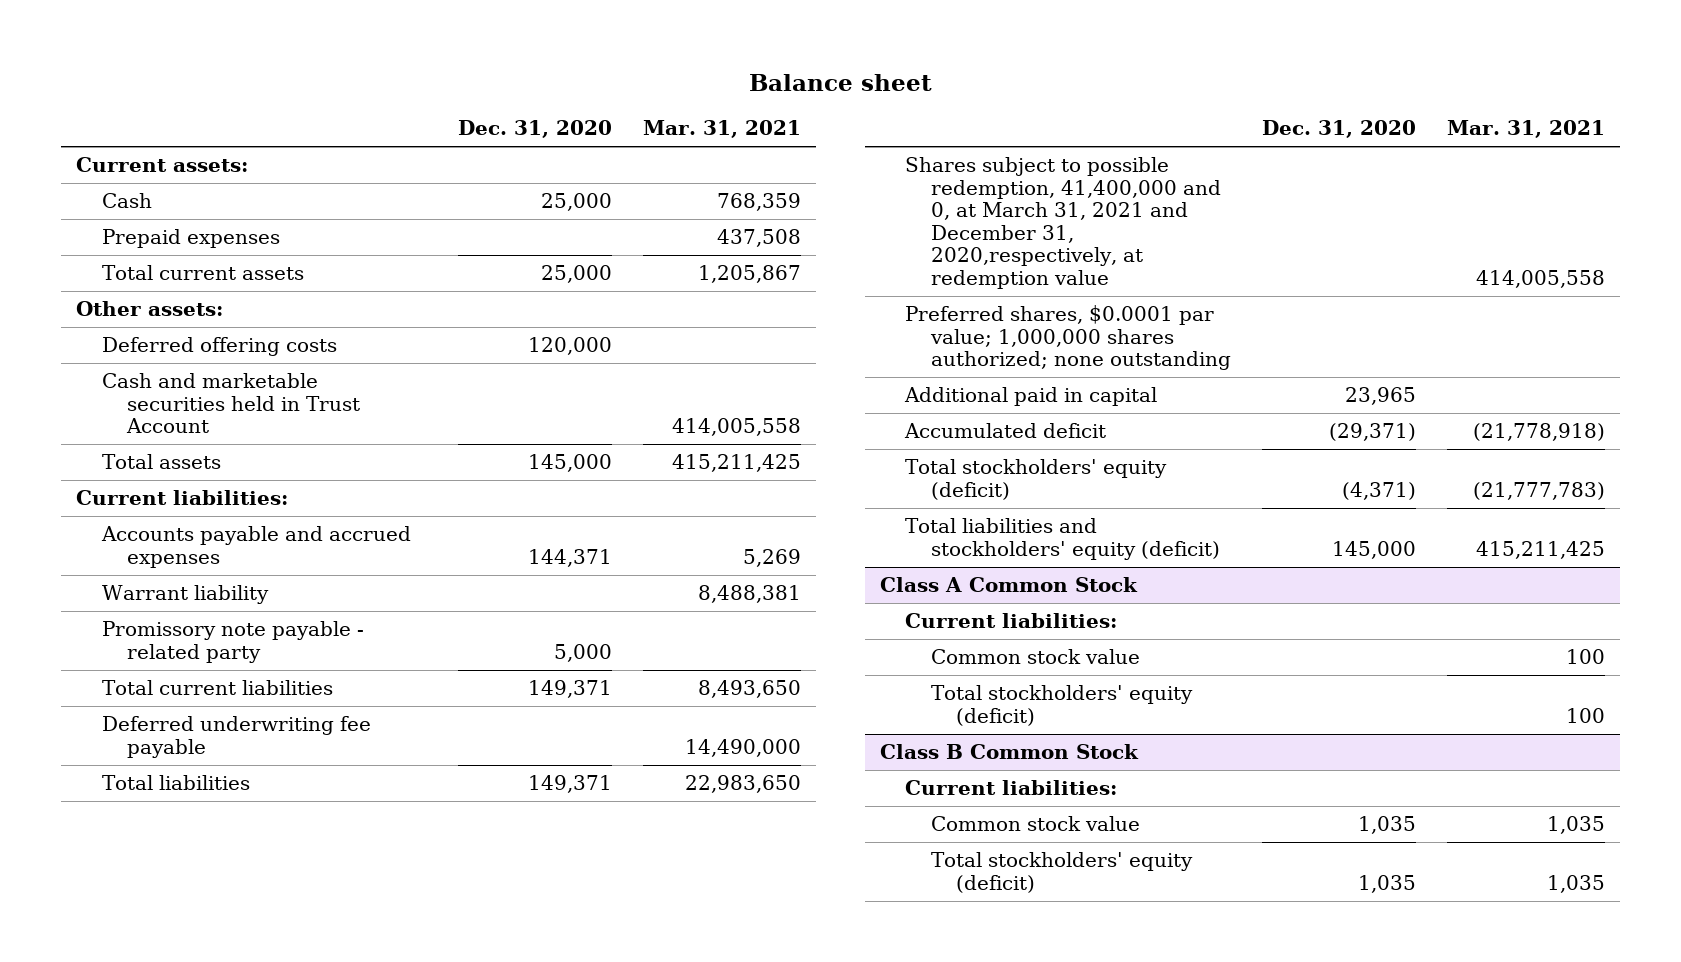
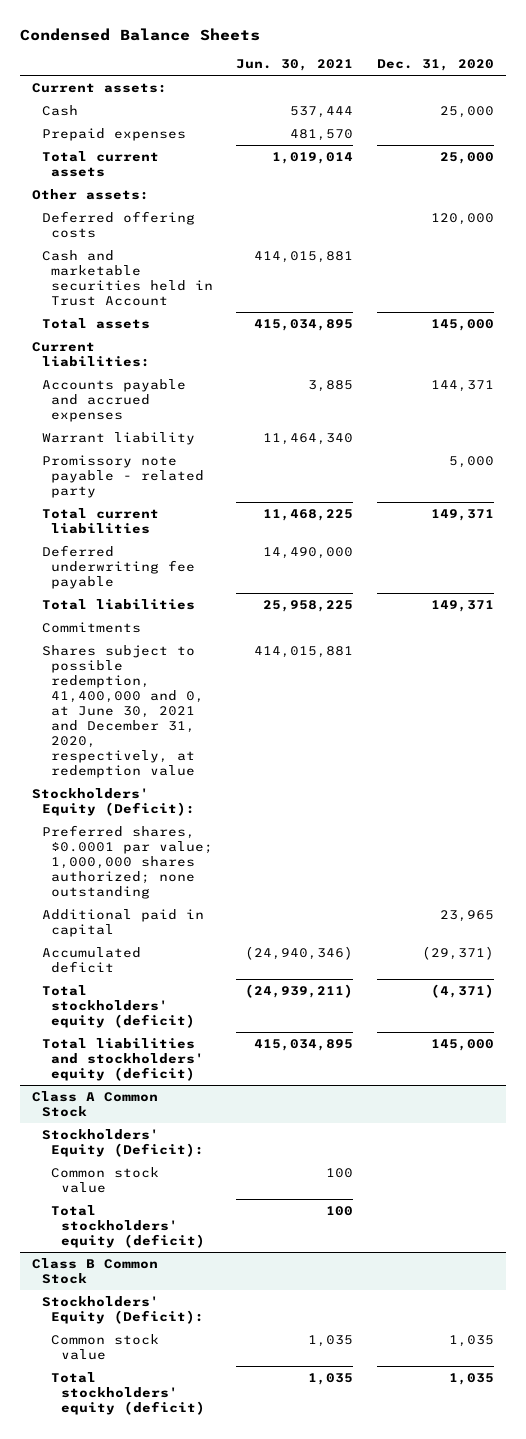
[748,73,932,91] Balance sheet -> [20,27,261,41] Condensed Balance Sheets
[642,120,801,139] Mar. 31, 2021 -> none
none -> [236,58,354,71] Jun. 30, 2021
none -> [41,621,141,633] Commitments
[905,157,1221,290] Shares subject to possible redemption, 41,400,000 and 0, at March 31, 2021 and December 31, 2020,respectively, at redemption value -> [41,644,205,778] Shares subject to possible redemption, 41,400,000 and 0, at June 30, 2021 and December 31, 2020, respectively, at redemption value
none -> [31,787,195,816] Stockholders' Equity (Deficit):
[905,613,1118,629] Current liabilities: -> none
none -> [41,1128,205,1157] Stockholders' Equity (Deficit):
[905,780,1118,796] Current liabilities: -> none
none -> [41,1295,205,1324] Stockholders' Equity (Deficit):

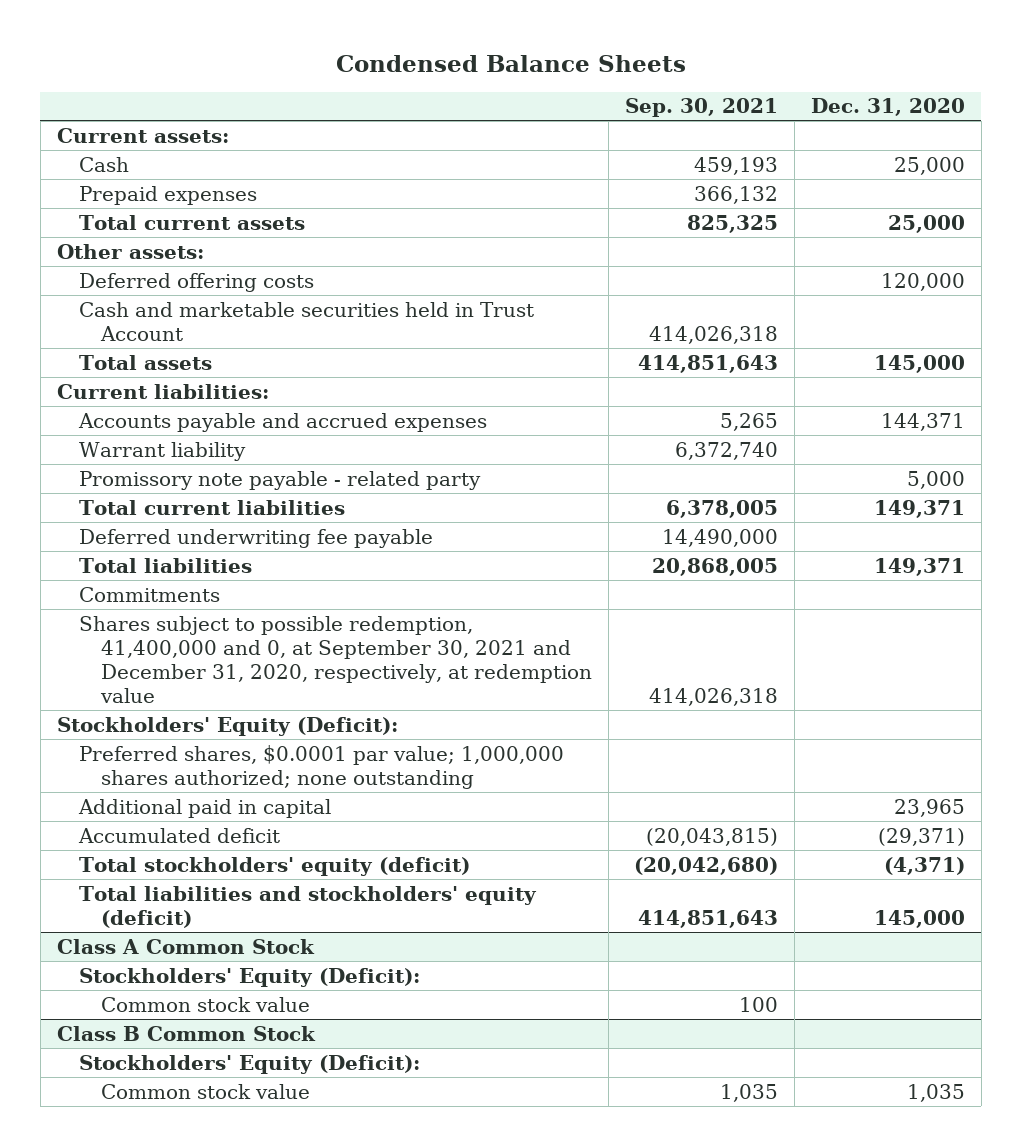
[236,58,354,71] Jun. 30, 2021 -> none
none -> [624,98,778,118] Sep. 30, 2021
[41,644,205,778] Shares subject to possible redemption, 41,400,000 and 0, at June 30, 2021 and December 31, 2020, respectively, at redemption value -> [79,615,593,703] Shares subject to possible redemption, 41,400,000 and 0, at September 30, 2021 and December 31, 2020, respectively, at redemption value
[51,1204,205,1248] Total stockholders' equity (deficit) -> none
[51,1371,205,1415] Total stockholders' equity (deficit) -> none

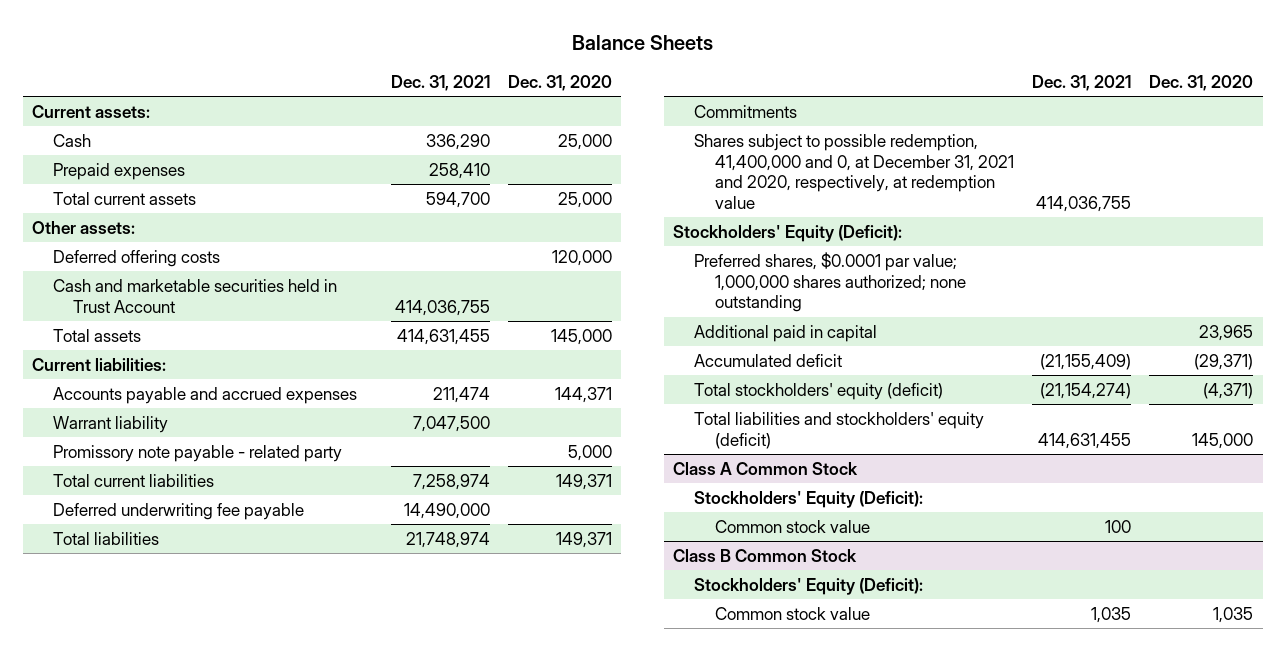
[335,54,686,72] Condensed Balance Sheets -> [571,34,713,50] Balance Sheets
[624,98,778,118] Sep. 30, 2021 -> none
none -> [390,74,490,91] Dec. 31, 2021
[79,615,593,703] Shares subject to possible redemption, 41,400,000 and 0, at September 30, 2021 and December 31, 2020, respectively, at redemption value -> [694,133,1014,209] Shares subject to possible redemption, 41,400,000 and 0, at December 31, 2021 and 2020, respectively, at redemption value

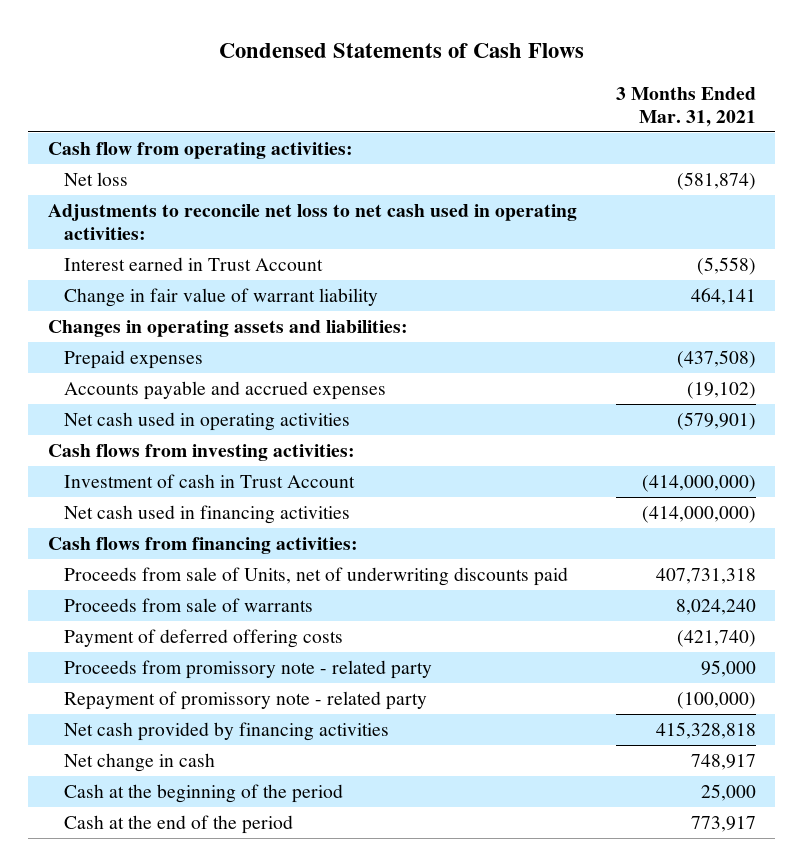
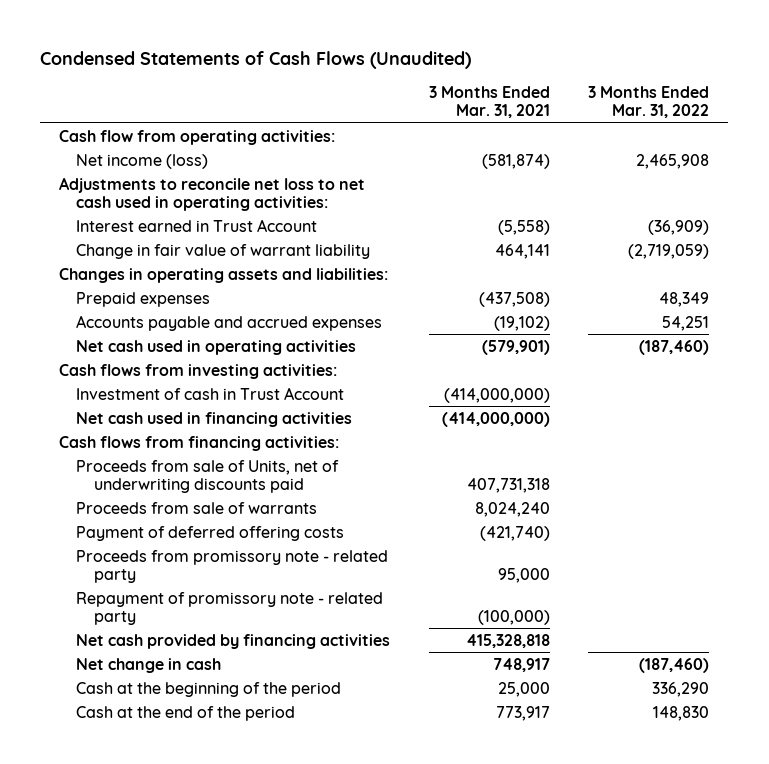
[218,43,584,59] Condensed Statements of Cash Flows -> [40,50,472,69] Condensed Statements of Cash Flows (Unaudited)
none -> [588,86,710,119] 3 Months Ended Mar. 31, 2022
[64,171,129,186] Net loss -> [76,153,209,169] Net income (loss)

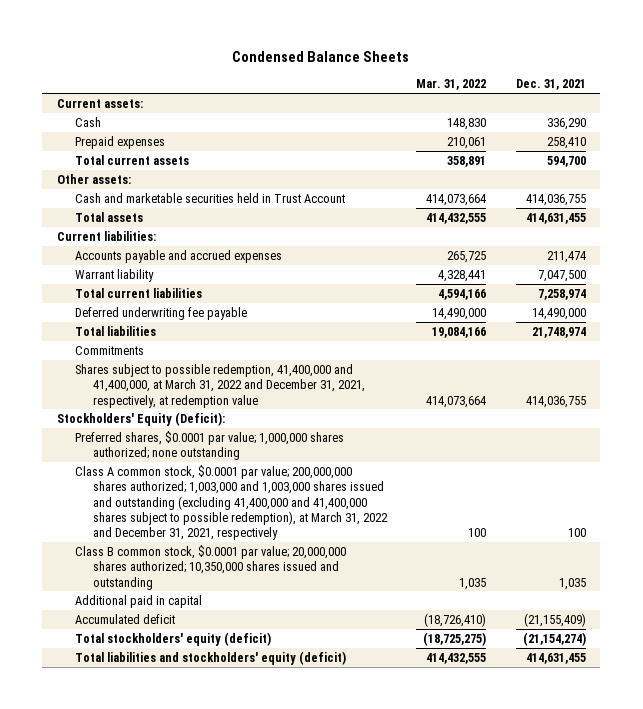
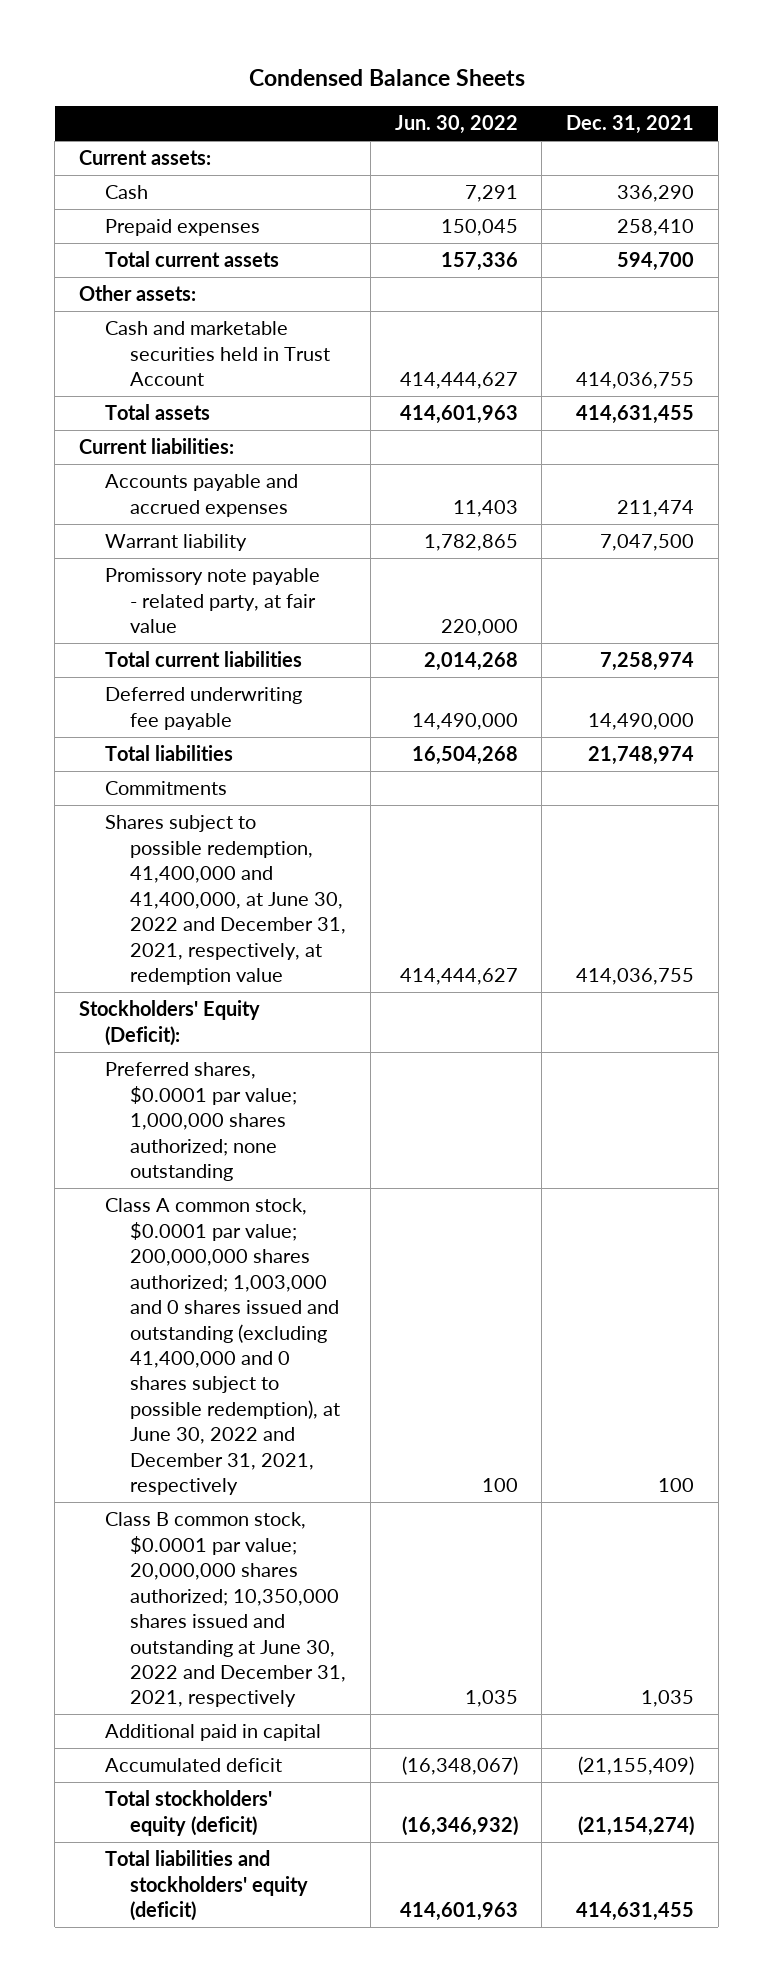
[416,79,487,91] Mar. 31, 2022 -> none
none -> [394,115,518,135] Jun. 30, 2022
none -> [104,568,320,634] Promissory note payable - related party, at fair value
[74,363,365,408] Shares subject to possible redemption, 41,400,000 and 41,400,000, at March 31, 2022 and December 31, 2021, respectively, at redemption value -> [104,815,347,985] Shares subject to possible redemption, 41,400,000 and 41,400,000, at June 30, 2022 and December 31, 2021, respectively, at redemption value
[74,464,388,541] Class A common stock, $0.0001 par value; 200,000,000 shares authorized; 1,003,000 and 1,003,000 shares issued and outstanding (excluding 41,400,000 and 41,400,000 shares subject to possible redemption), at March 31, 2022 and December 31, 2021, respectively -> [104,1198,341,1496] Class A common stock, $0.0001 par value; 200,000,000 shares authorized; 1,003,000 and 0 shares issued and outstanding (excluding 41,400,000 and 0 shares subject to possible redemption), at June 30, 2022 and December 31, 2021, respectively
[74,544,346,590] Class B common stock, $0.0001 par value; 20,000,000 shares authorized; 10,350,000 shares issued and outstanding -> [104,1512,347,1708] Class B common stock, $0.0001 par value; 20,000,000 shares authorized; 10,350,000 shares issued and outstanding at June 30, 2022 and December 31, 2021, respectively

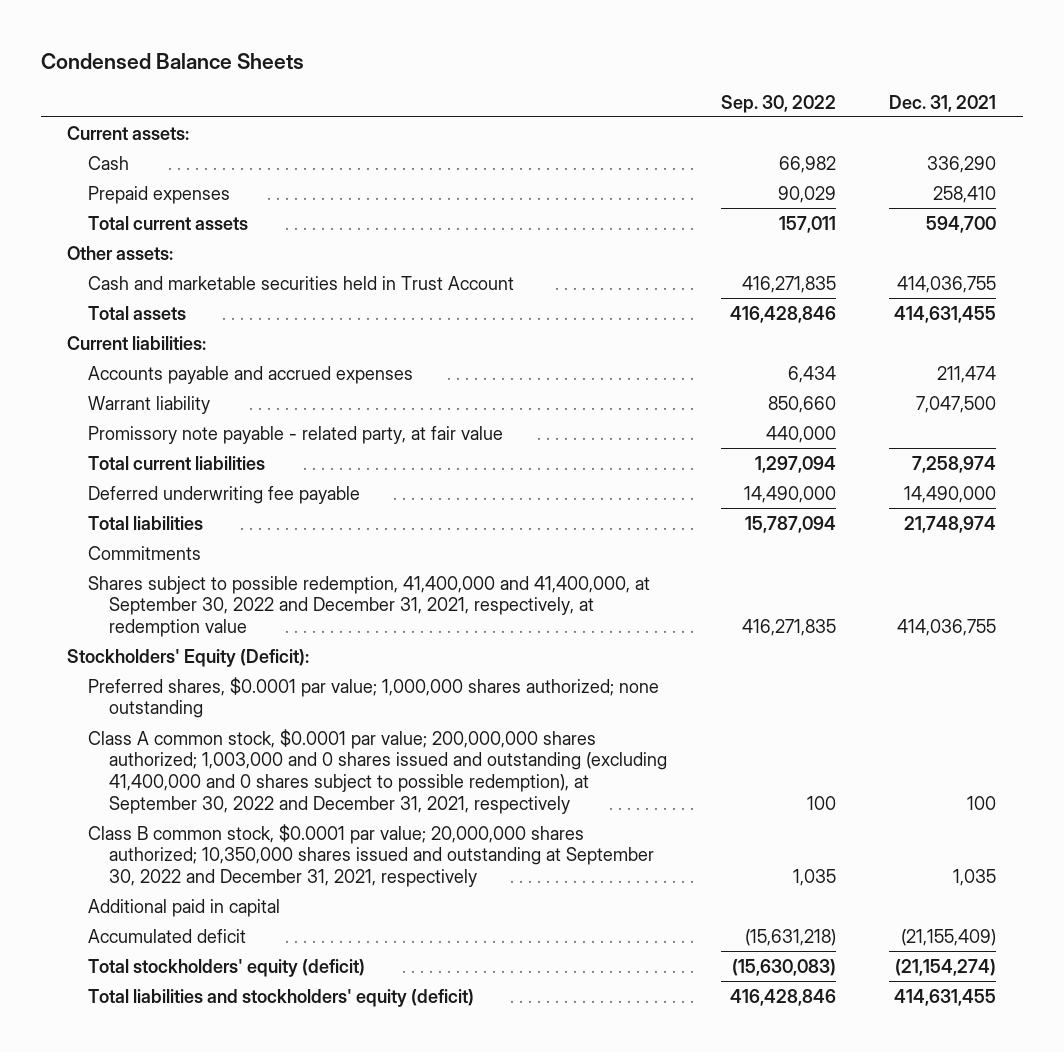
[394,115,518,135] Jun. 30, 2022 -> none
none -> [720,94,836,113] Sep. 30, 2022
[104,815,347,985] Shares subject to possible redemption, 41,400,000 and 41,400,000, at June 30, 2022 and December 31, 2021, respectively, at redemption value -> [88,575,651,638] Shares subject to possible redemption, 41,400,000 and 41,400,000, at September 30, 2022 and December 31, 2021, respectively, at redemption value
[104,1198,341,1496] Class A common stock, $0.0001 par value; 200,000,000 shares authorized; 1,003,000 and 0 shares issued and outstanding (excluding 41,400,000 and 0 shares subject to possible redemption), at June 30, 2022 and December 31, 2021, respectively -> [88,728,668,814] Class A common stock, $0.0001 par value; 200,000,000 shares authorized; 1,003,000 and 0 shares issued and outstanding (excluding 41,400,000 and 0 shares subject to possible redemption), at September 30, 2022 and December 31, 2021, respectively
[104,1512,347,1708] Class B common stock, $0.0001 par value; 20,000,000 shares authorized; 10,350,000 shares issued and outstanding at June 30, 2022 and December 31, 2021, respectively -> [88,823,655,888] Class B common stock, $0.0001 par value; 20,000,000 shares authorized; 10,350,000 shares issued and outstanding at September 30, 2022 and December 31, 2021, respectively

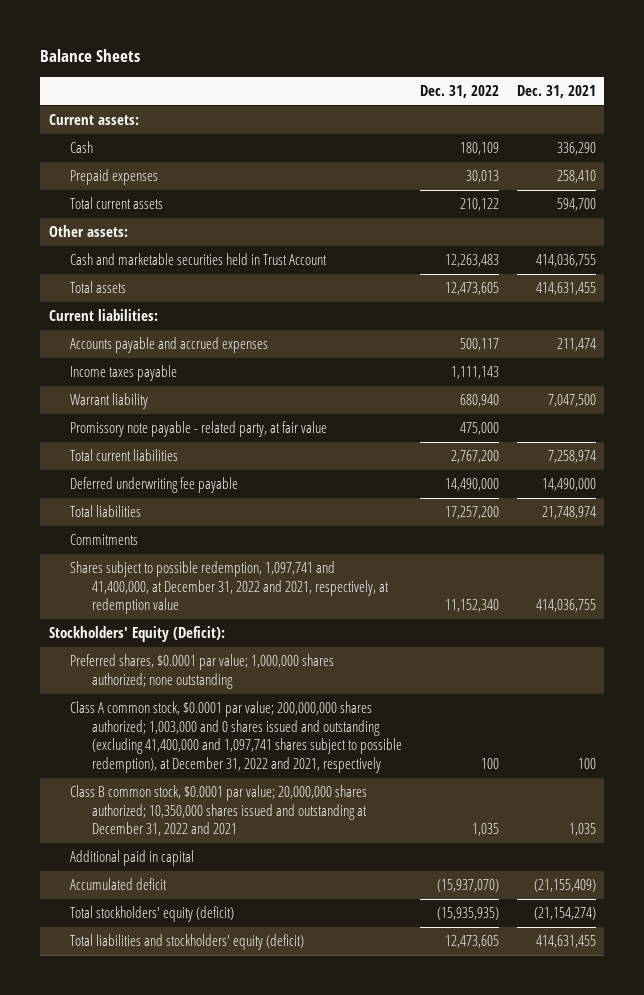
[40,52,304,69] Condensed Balance Sheets -> [40,49,141,63] Balance Sheets
[720,94,836,113] Sep. 30, 2022 -> none
none -> [419,84,499,98] Dec. 31, 2022
none -> [70,365,178,382] Income taxes payable
[88,575,651,638] Shares subject to possible redemption, 41,400,000 and 41,400,000, at September 30, 2022 and December 31, 2021, respectively, at redemption value -> [70,561,390,615] Shares subject to possible redemption, 1,097,741 and 41,400,000, at December 31, 2022 and 2021, respectively, at redemption value
[88,728,668,814] Class A common stock, $0.0001 par value; 200,000,000 shares authorized; 1,003,000 and 0 shares issued and outstanding (excluding 41,400,000 and 0 shares subject to possible redemption), at September 30, 2022 and December 31, 2021, respectively -> [70,701,403,773] Class A common stock, $0.0001 par value; 200,000,000 shares authorized; 1,003,000 and 0 shares issued and outstanding (excluding 41,400,000 and 1,097,741 shares subject to possible redemption), at December 31, 2022 and 2021, respectively
[88,823,655,888] Class B common stock, $0.0001 par value; 20,000,000 shares authorized; 10,350,000 shares issued and outstanding at September 30, 2022 and December 31, 2021, respectively -> [70,785,368,837] Class B common stock, $0.0001 par value; 20,000,000 shares authorized; 10,350,000 shares issued and outstanding at December 31, 2022 and 2021

